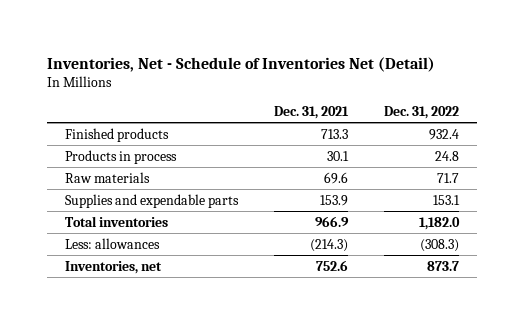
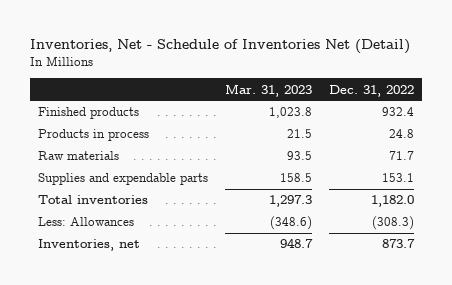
[274,106,350,120] Dec. 31, 2021 -> none
none -> [224,83,312,97] Mar. 31, 2023
[65,237,161,249] Less: allowances -> [38,217,135,227] Less: Allowances

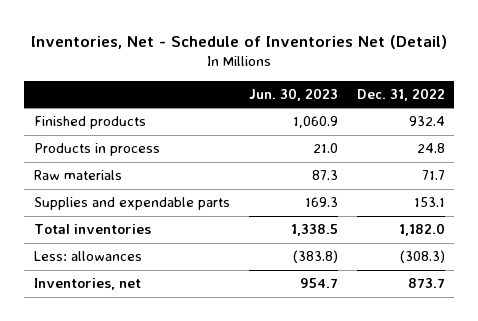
[224,83,312,97] Mar. 31, 2023 -> none
none -> [248,87,338,101] Jun. 30, 2023
[38,217,135,227] Less: Allowances -> [33,251,142,262] Less: allowances

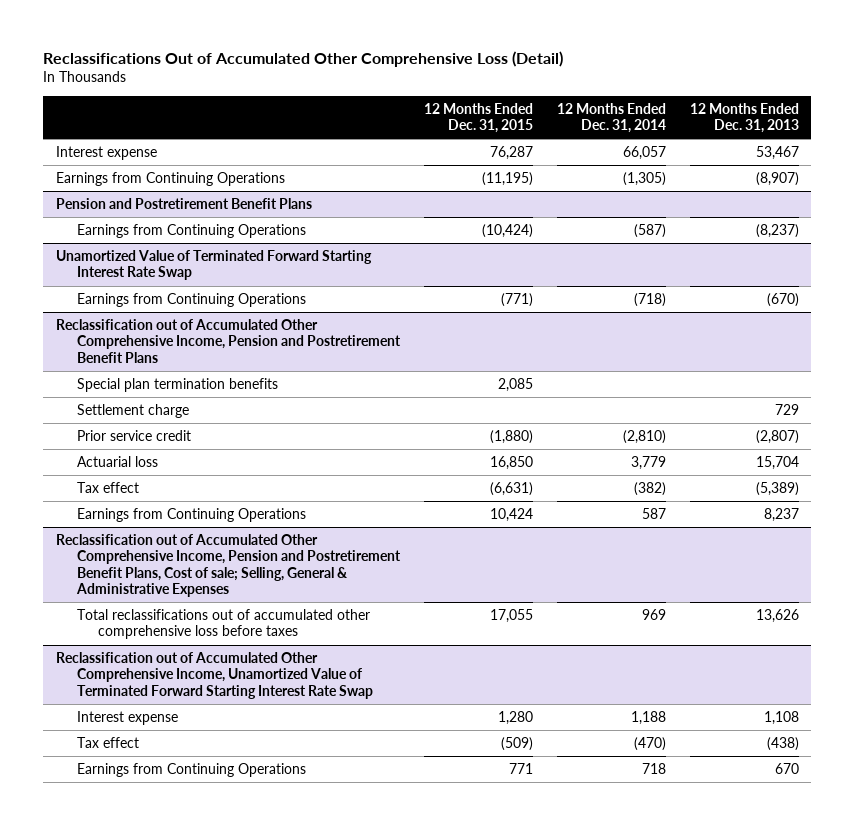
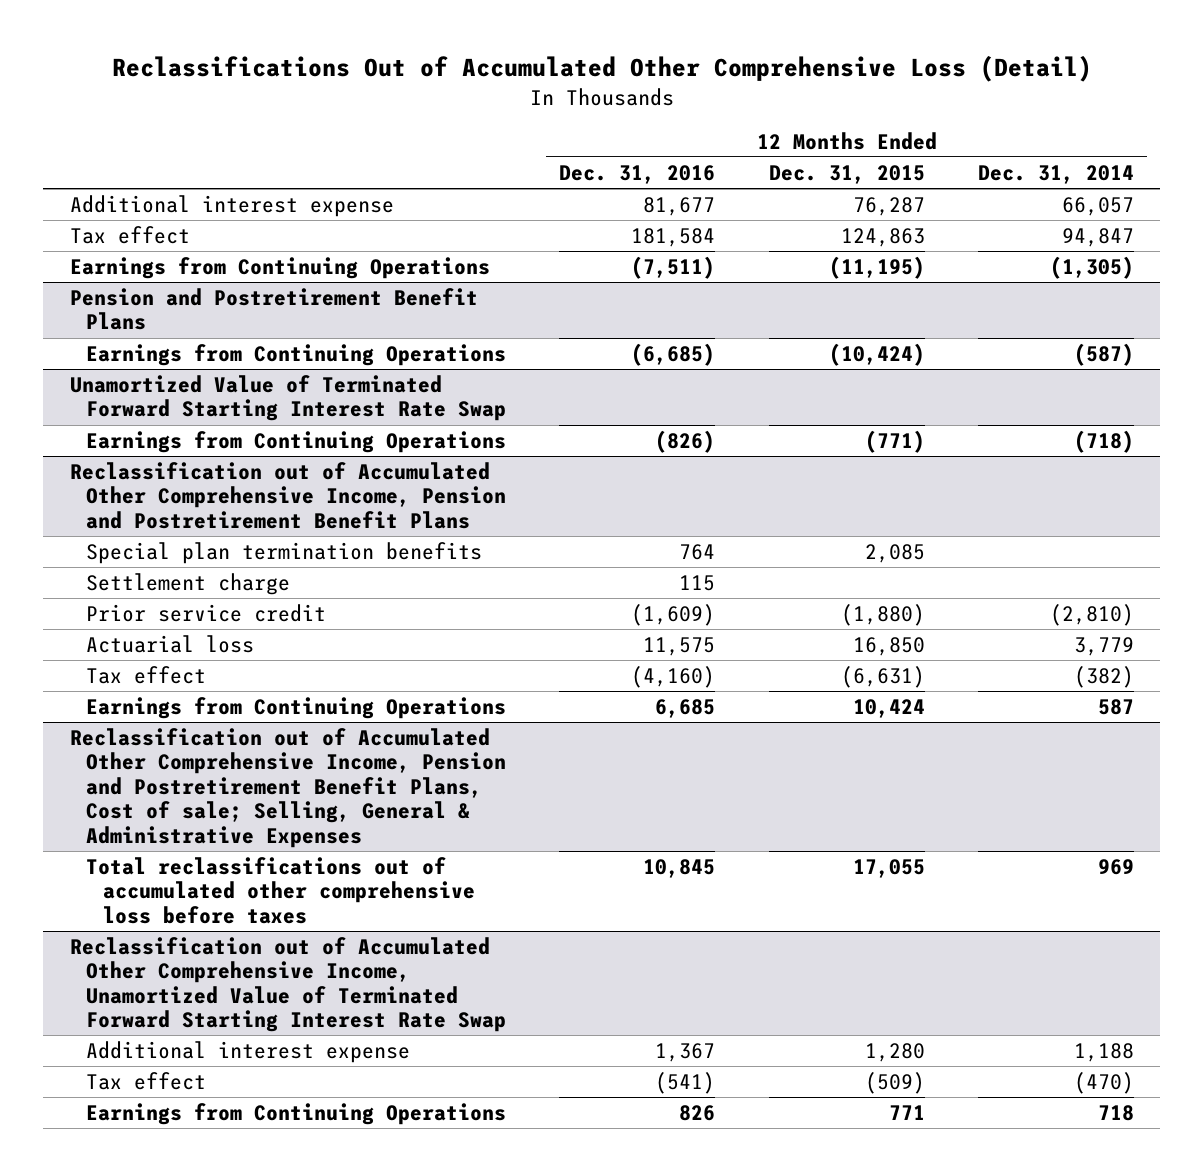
[690,102,800,133] 12 Months Ended Dec. 31, 2013 -> none
none -> [559,164,716,184] Dec. 31, 2016
[55,145,157,160] Interest expense -> [69,194,394,217] Additional interest expense
none -> [69,225,190,244] Tax effect
[76,710,178,725] Interest expense -> [86,1040,411,1063] Additional interest expense

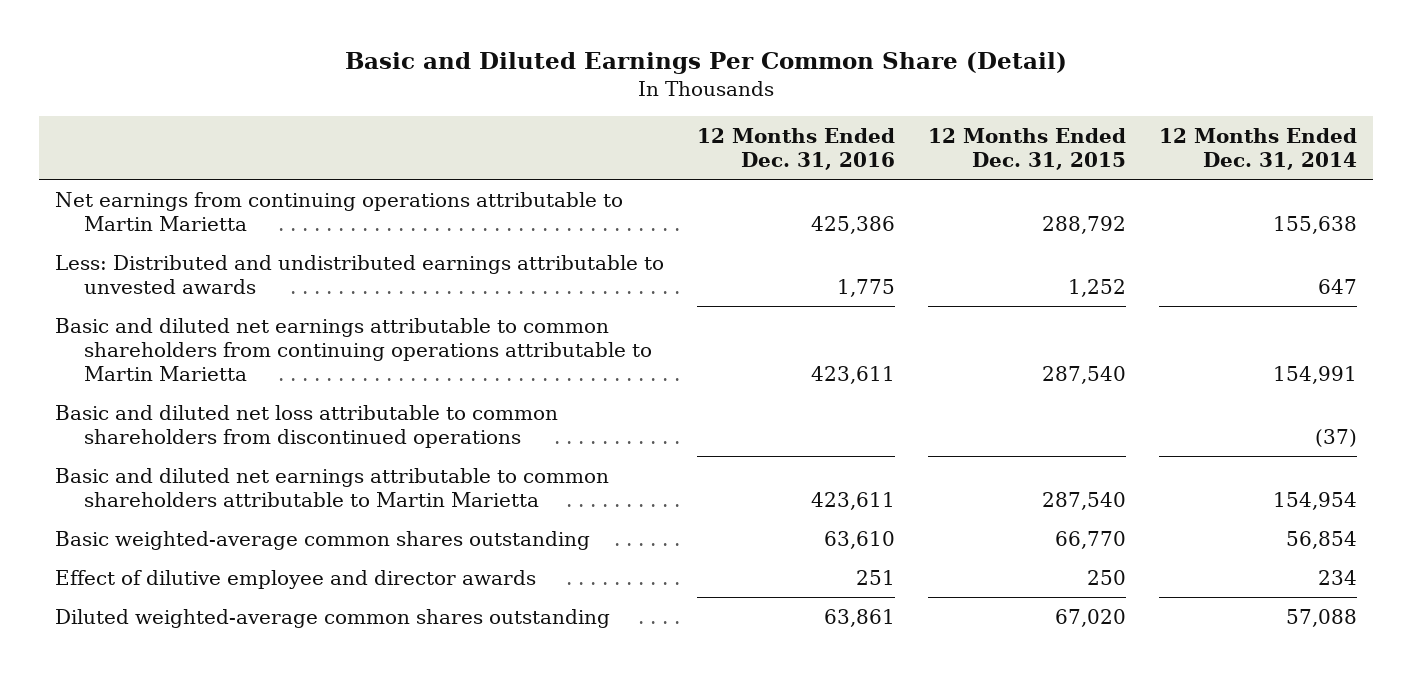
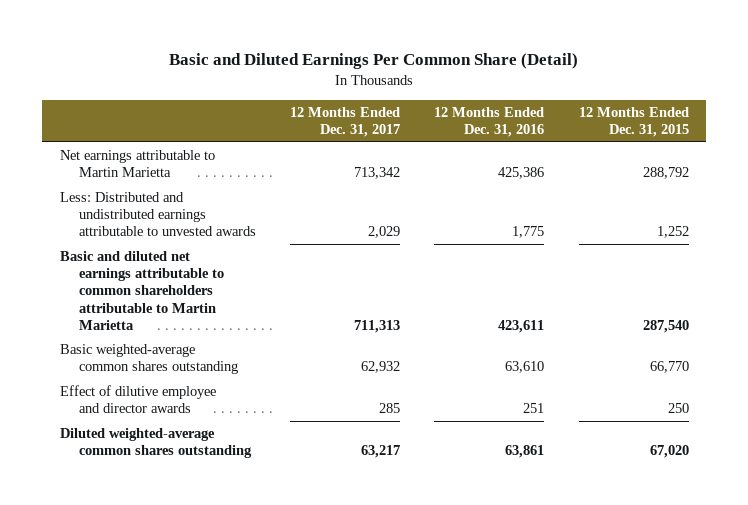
[1158,127,1357,170] 12 Months Ended Dec. 31, 2014 -> none
none -> [290,106,401,138] 12 Months Ended Dec. 31, 2017
[55,191,624,231] Net earnings from continuing operations attributable to Martin Marietta -> [59,150,215,178] Net earnings attributable to Martin Marietta
[55,317,653,381] Basic and diluted net earnings attributable to common shareholders from continuing operations attributable to Martin Marietta -> none
[55,404,559,448] Basic and diluted net loss attributable to common shareholders from discontinued operations -> none

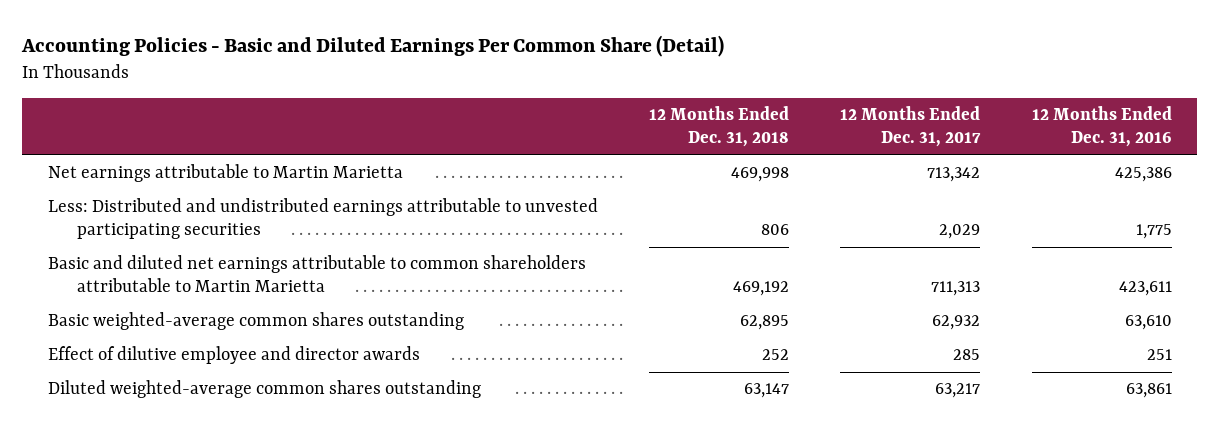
[169,53,579,70] Basic and Diluted Earnings Per Common Share (Detail) -> [21,35,725,58] Accounting Policies - Basic and Diluted Earnings Per Common Share (Detail)
[578,106,689,138] 12 Months Ended Dec. 31, 2015 -> none
none -> [649,106,790,148] 12 Months Ended Dec. 31, 2018
[59,192,257,237] Less: Distributed and undistributed earnings attributable to unvested awards -> [47,198,598,240] Less: Distributed and undistributed earnings attributable to unvested participating securities

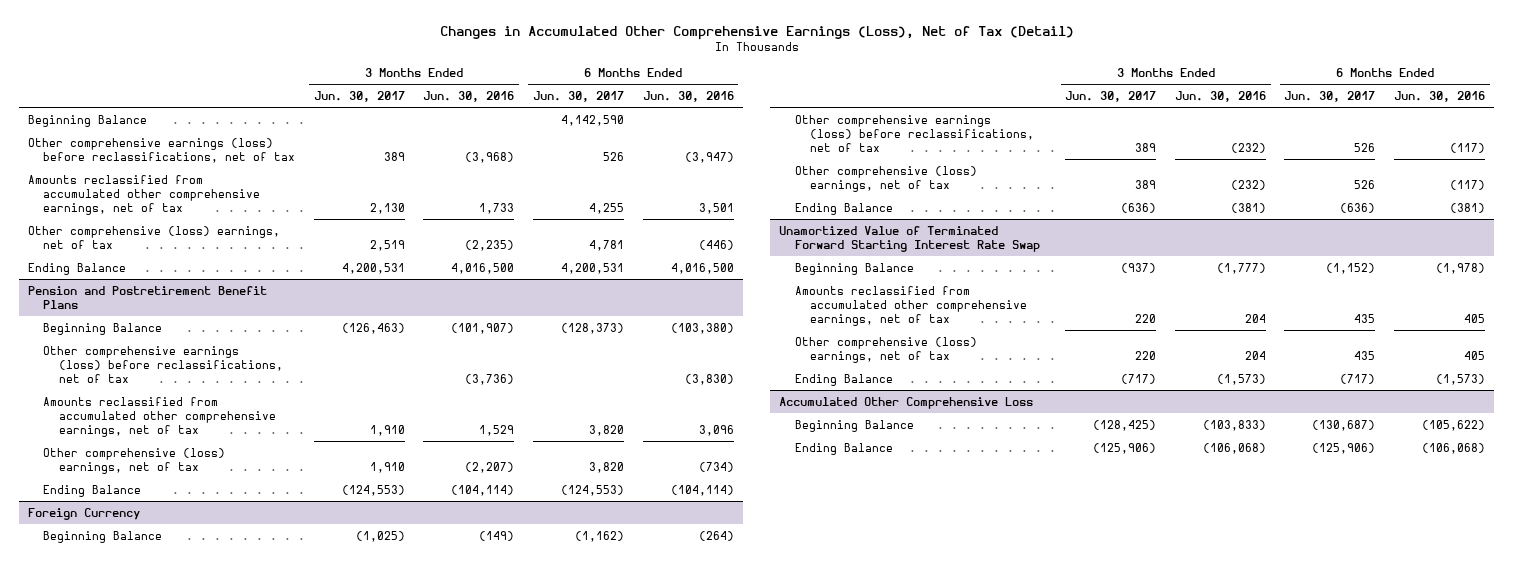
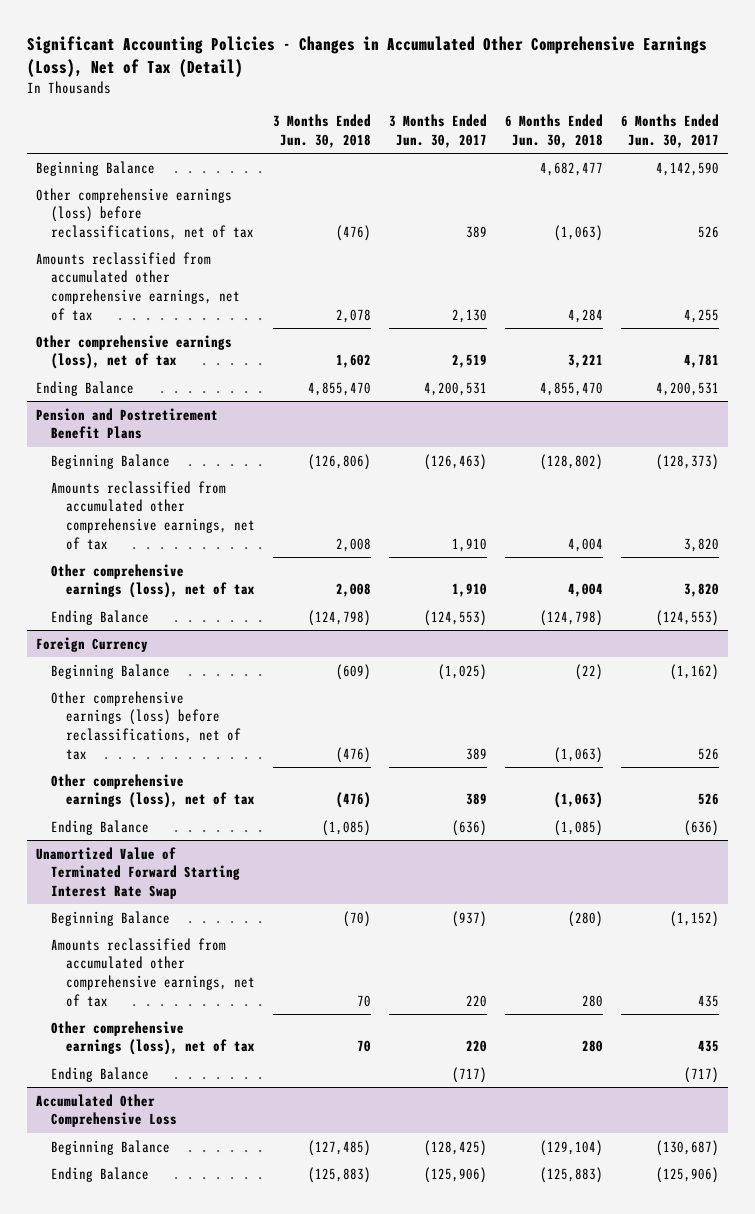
[439,25,1074,40] Changes in Accumulated Other Comprehensive Earnings (Loss), Net of Tax (Detail) -> [27,36,708,77] Significant Accounting Policies - Changes in Accumulated Other Comprehensive Earnings (Loss), Net of Tax (Detail)
[423,91,515,103] Jun. 30, 2016 -> none
[642,91,734,103] Jun. 30, 2016 -> none
none -> [273,114,372,148] 3 Months Ended Jun. 30, 2018
none -> [504,114,603,148] 6 Months Ended Jun. 30, 2018
[28,225,281,249] Other comprehensive (loss) earnings, net of tax -> [36,334,233,370] Other comprehensive earnings (loss), net of tax
[43,345,283,383] Other comprehensive earnings (loss) before reclassifications, net of tax -> none
[43,447,226,474] Other comprehensive (loss) earnings, net of tax -> [51,563,256,599] Other comprehensive earnings (loss), net of tax
[794,165,977,192] Other comprehensive (loss) earnings, net of tax -> [51,773,256,809] Other comprehensive earnings (loss), net of tax
[794,336,977,363] Other comprehensive (loss) earnings, net of tax -> [51,1020,256,1056] Other comprehensive earnings (loss), net of tax

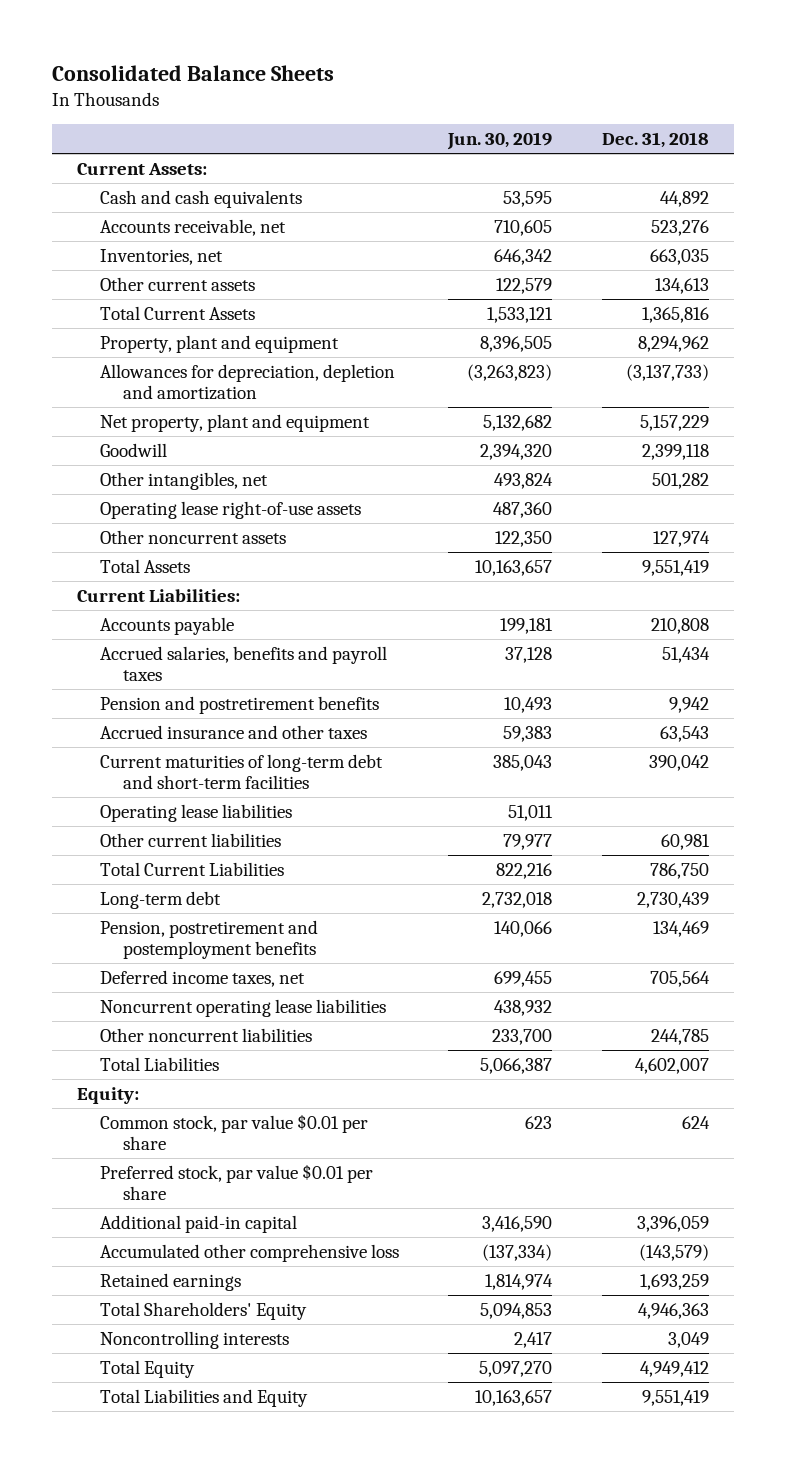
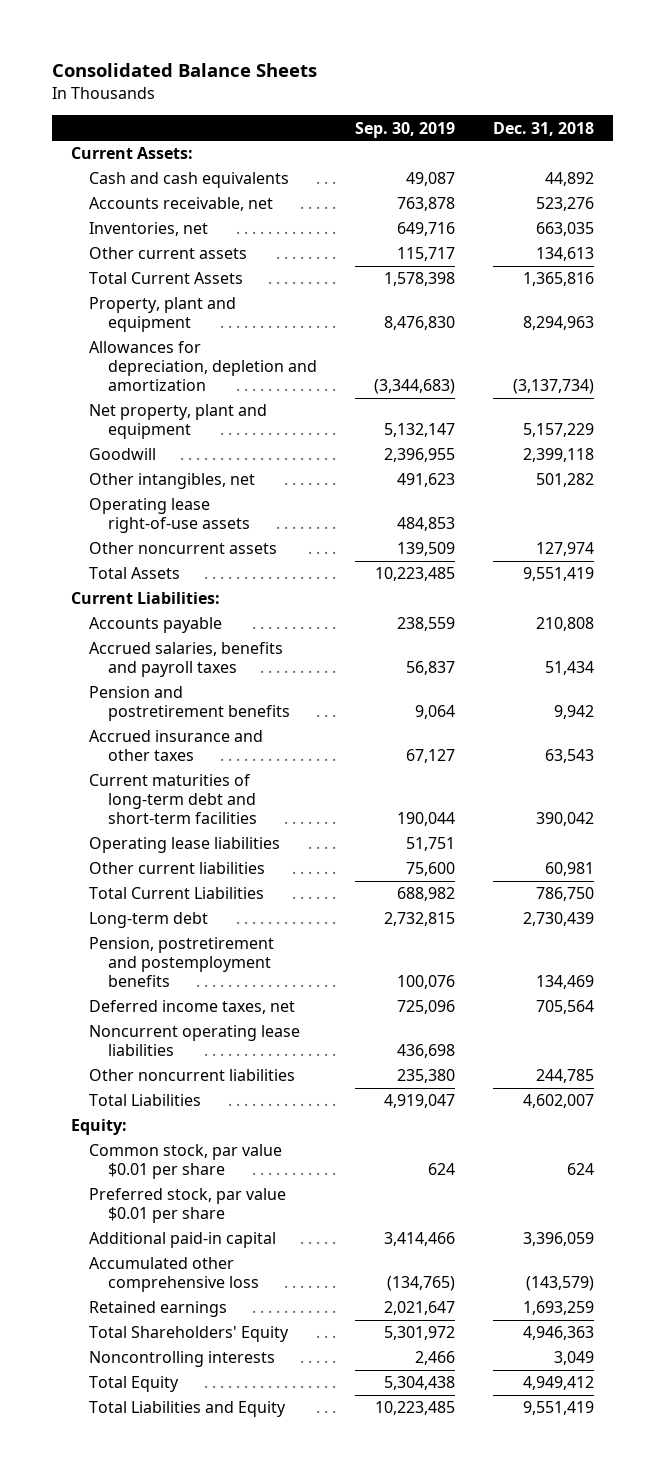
[447,132,553,151] Jun. 30, 2019 -> none
none -> [355,121,456,138] Sep. 30, 2019
[638,335,710,352] 8,294,962 -> [523,316,595,331] 8,294,963
[626,363,710,381] (3,137,733) -> [513,378,595,394] (3,137,734)

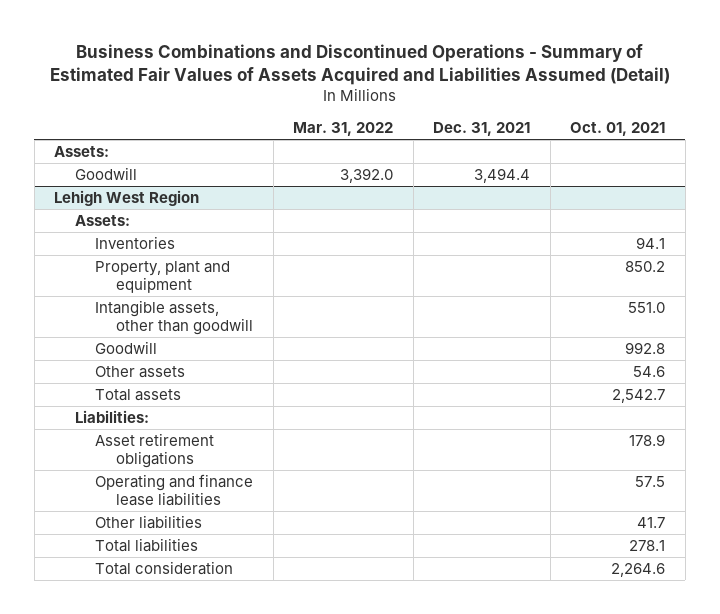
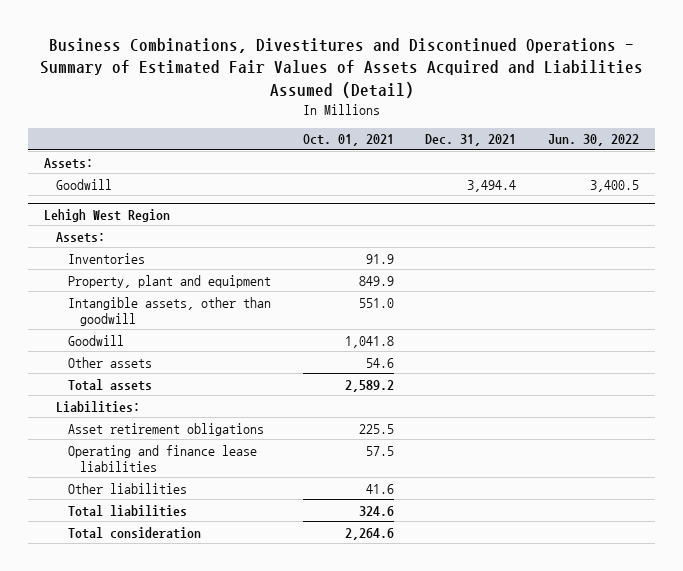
[49,43,670,85] Business Combinations and Discontinued Operations - Summary of Estimated Fair Values of Assets Acquired and Liabilities Assumed (Detail) -> [39,38,643,98] Business Combinations, Divestitures and Discontinued Operations - Summary of Estimated Fair Values of Assets Acquired and Liabilities Assumed (Detail)
[293,121,394,136] Mar. 31, 2022 -> none
none -> [548,134,640,147] Jun. 30, 2022
[636,236,666,249] 94.1 -> [365,253,394,264] 91.9
[625,260,666,272] 850.2 -> [358,275,394,286] 849.9
[625,341,666,354] 992.8 -> [344,335,394,348] 1,041.8
[612,388,666,403] 2,542.7 -> [344,379,394,392] 2,589.2
[629,433,666,446] 178.9 -> [358,423,394,434] 225.5
[637,516,666,528] 41.7 -> [365,483,394,494] 41.6
[629,539,666,551] 278.1 -> [358,505,394,516] 324.6

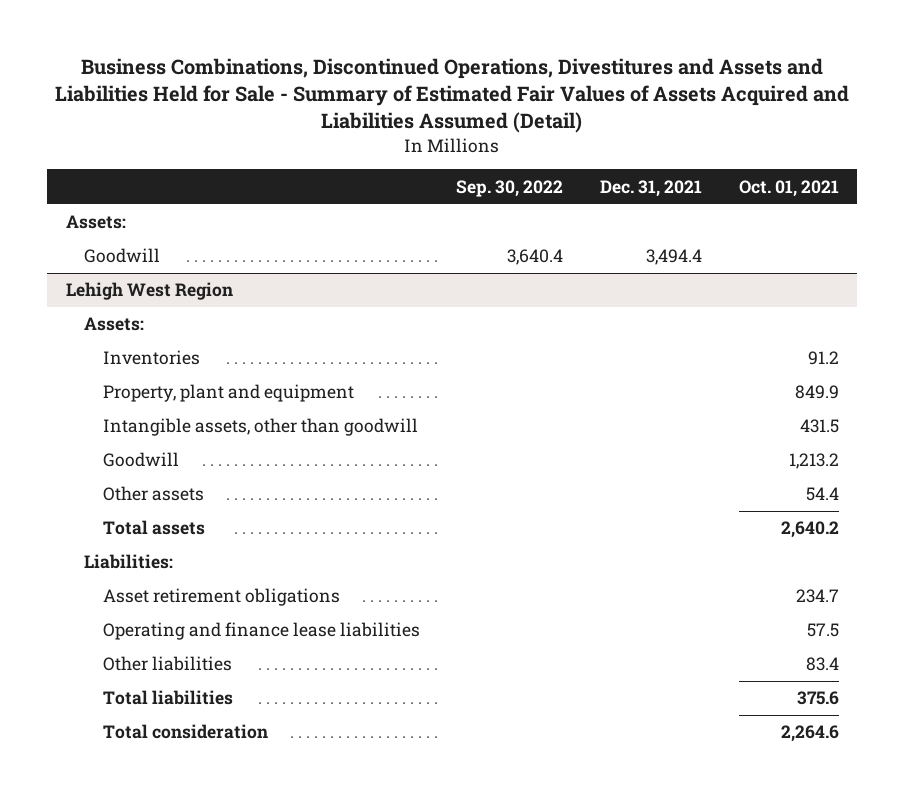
[39,38,643,98] Business Combinations, Divestitures and Discontinued Operations - Summary of Estimated Fair Values of Assets Acquired and Liabilities Assumed (Detail) -> [55,58,850,134] Business Combinations, Discontinued Operations, Divestitures and Assets and Liabilities Held for Sale - Summary of Estimated Fair Values of Assets Acquired and Liabilities Assumed (Detail)
[548,134,640,147] Jun. 30, 2022 -> none
none -> [456,179,564,197] Sep. 30, 2022
[365,253,394,264] 91.9 -> [807,351,839,366] 91.2
[358,297,394,308] 551.0 -> [799,419,839,434] 431.5
[344,335,394,348] 1,041.8 -> [788,453,839,470] 1,213.2
[365,357,394,368] 54.6 -> [805,487,839,502] 54.4
[344,379,394,392] 2,589.2 -> [780,521,839,539] 2,640.2
[358,423,394,434] 225.5 -> [795,589,839,604] 234.7
[365,483,394,494] 41.6 -> [805,657,839,672] 83.4
[358,505,394,516] 324.6 -> [796,691,839,706] 375.6

